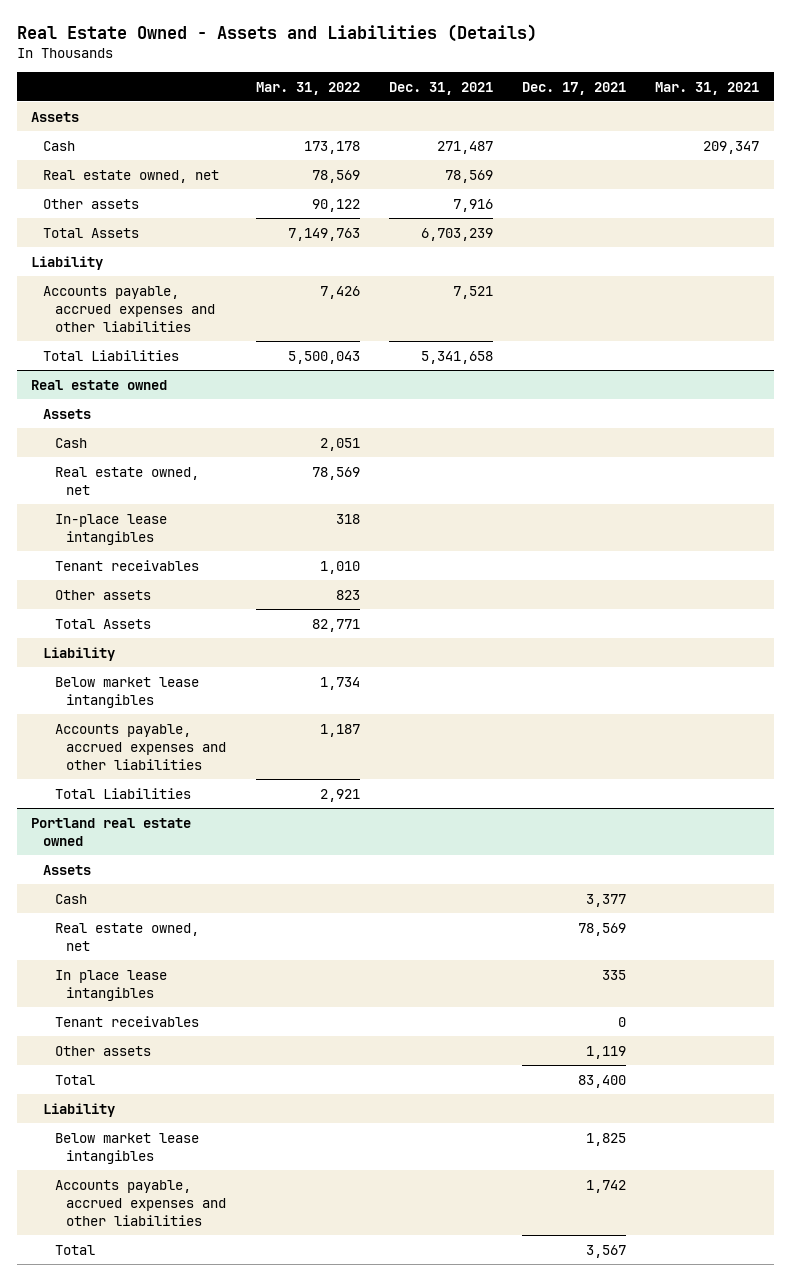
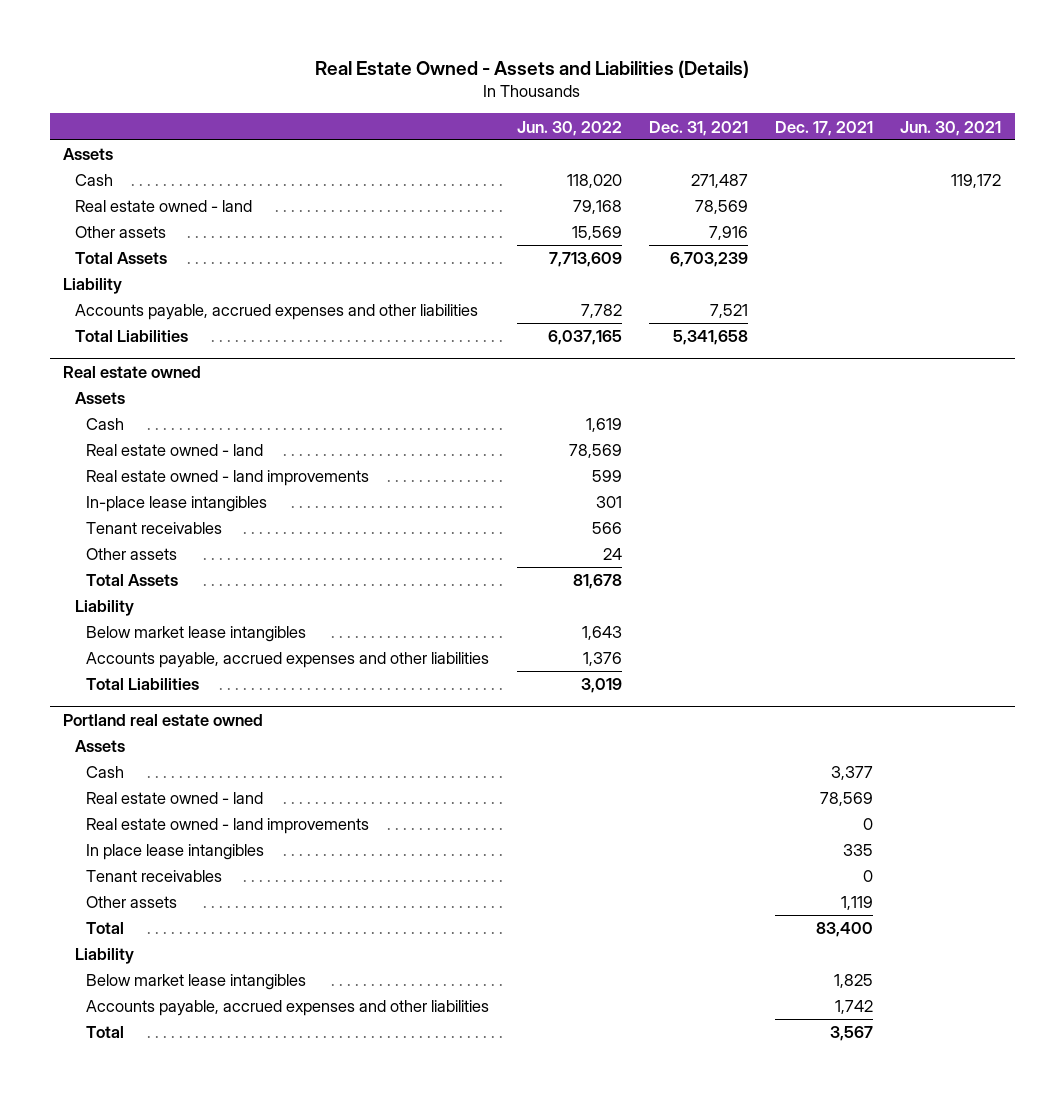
[255,81,360,95] Mar. 31, 2022 -> none
[655,81,760,95] Mar. 31, 2021 -> none
none -> [516,120,622,136] Jun. 30, 2022
none -> [900,120,1002,136] Jun. 30, 2021
[42,169,219,183] Real estate owned, net -> [74,200,252,213] Real estate owned - land
[54,466,199,495] Real estate owned, net -> [86,444,264,457] Real estate owned - land
none -> [86,470,370,487] Real estate owned - land improvements
[54,922,199,951] Real estate owned, net -> [86,792,264,805] Real estate owned - land
none -> [86,818,370,835] Real estate owned - land improvements

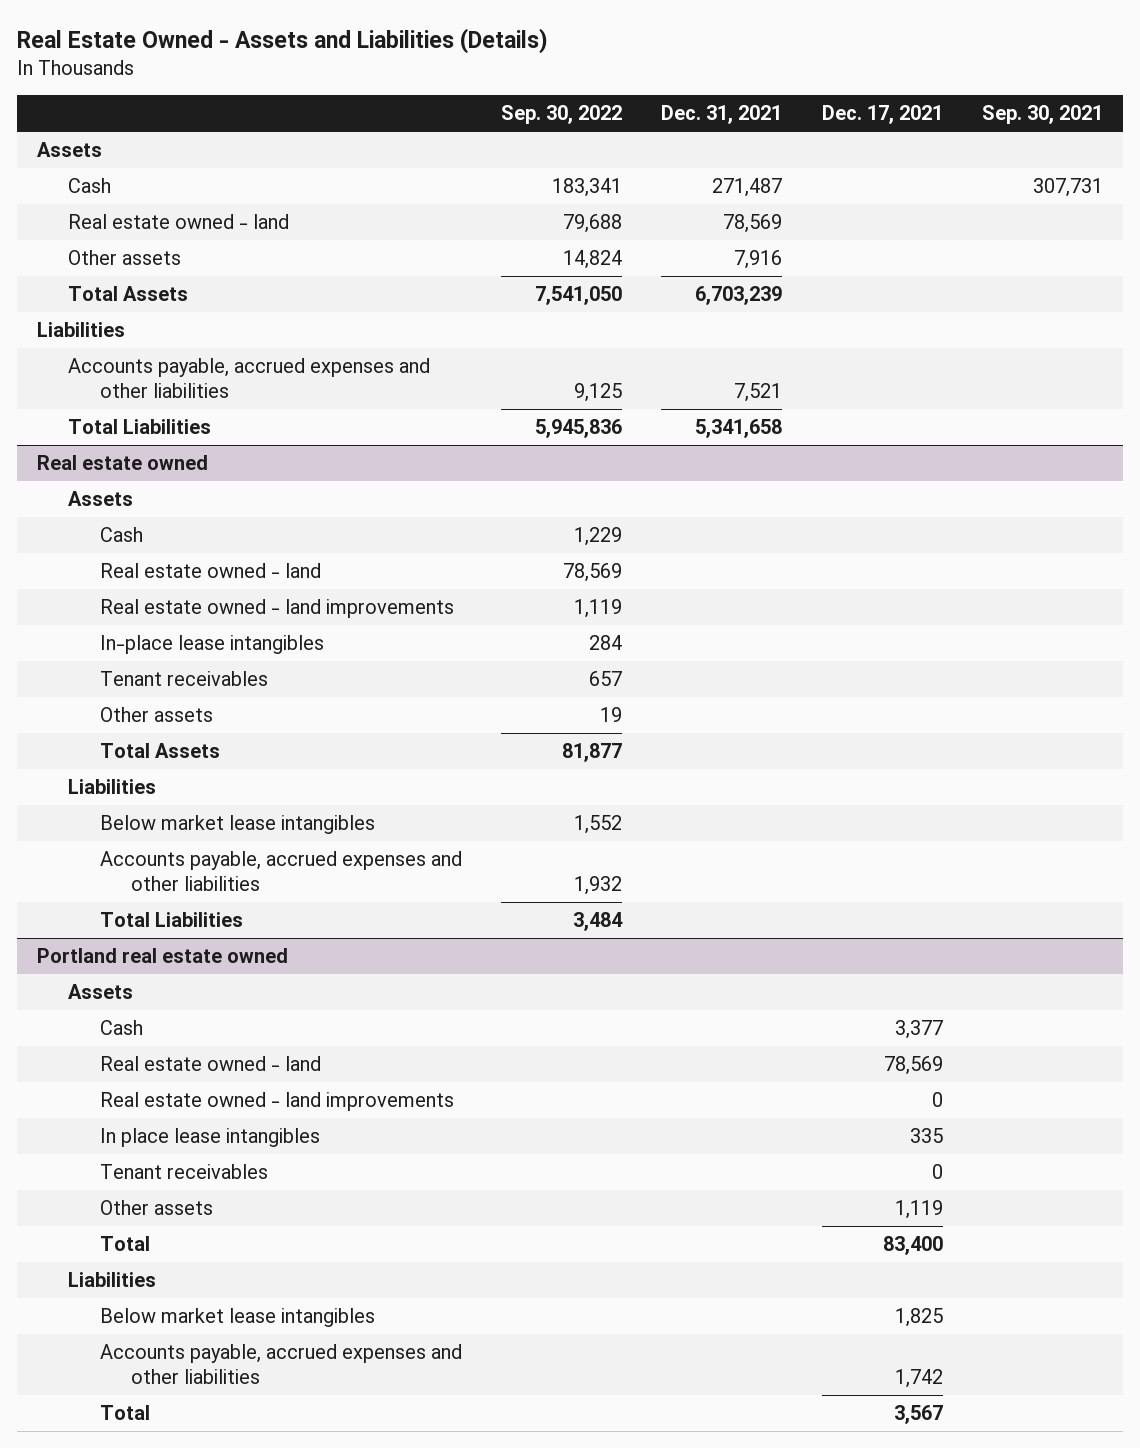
[516,120,622,136] Jun. 30, 2022 -> none
[900,120,1002,136] Jun. 30, 2021 -> none
none -> [501,105,623,125] Sep. 30, 2022
none -> [981,105,1103,125] Sep. 30, 2021
[63,278,123,295] Liability -> [36,322,125,338] Liabilities
[74,600,134,617] Liability -> [68,779,157,795] Liabilities
[74,948,134,965] Liability -> [68,1272,157,1288] Liabilities

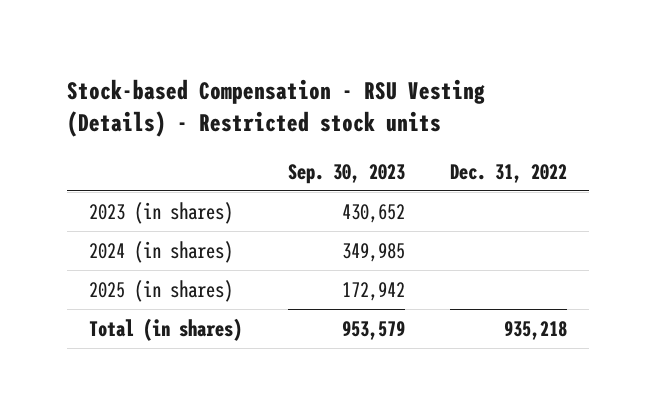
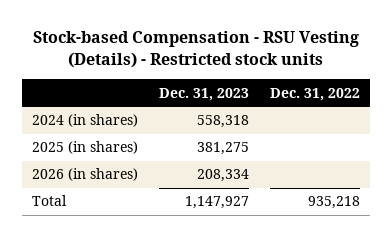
[287,163,405,184] Sep. 30, 2023 -> none
none -> [158,87,249,101] Dec. 31, 2023
[89,201,234,224] 2023 (in shares) -> none
none -> [31,168,138,182] 2026 (in shares)
[89,317,243,341] Total (in shares) -> [31,195,67,207] Total

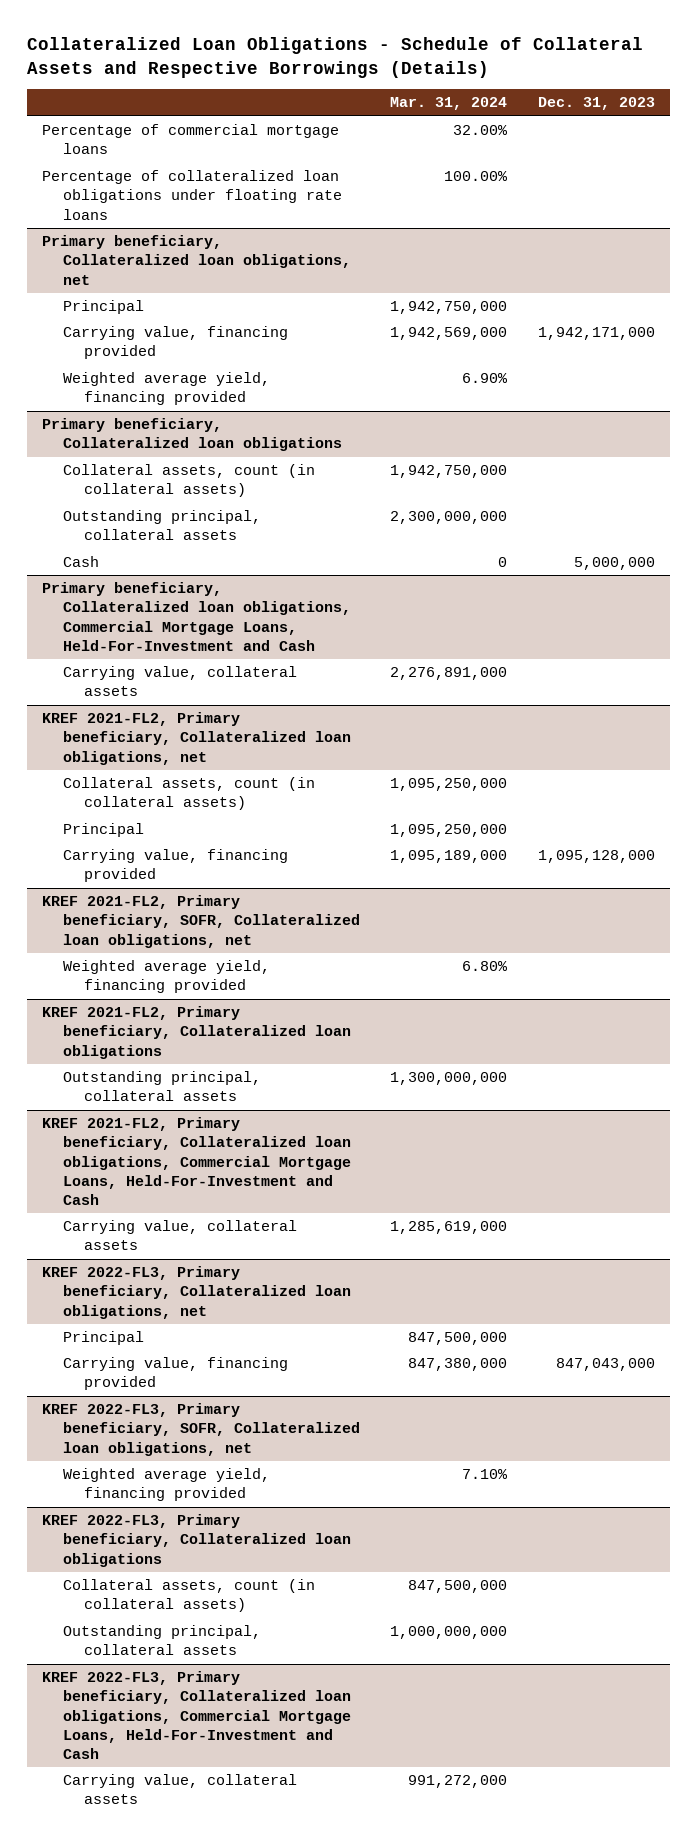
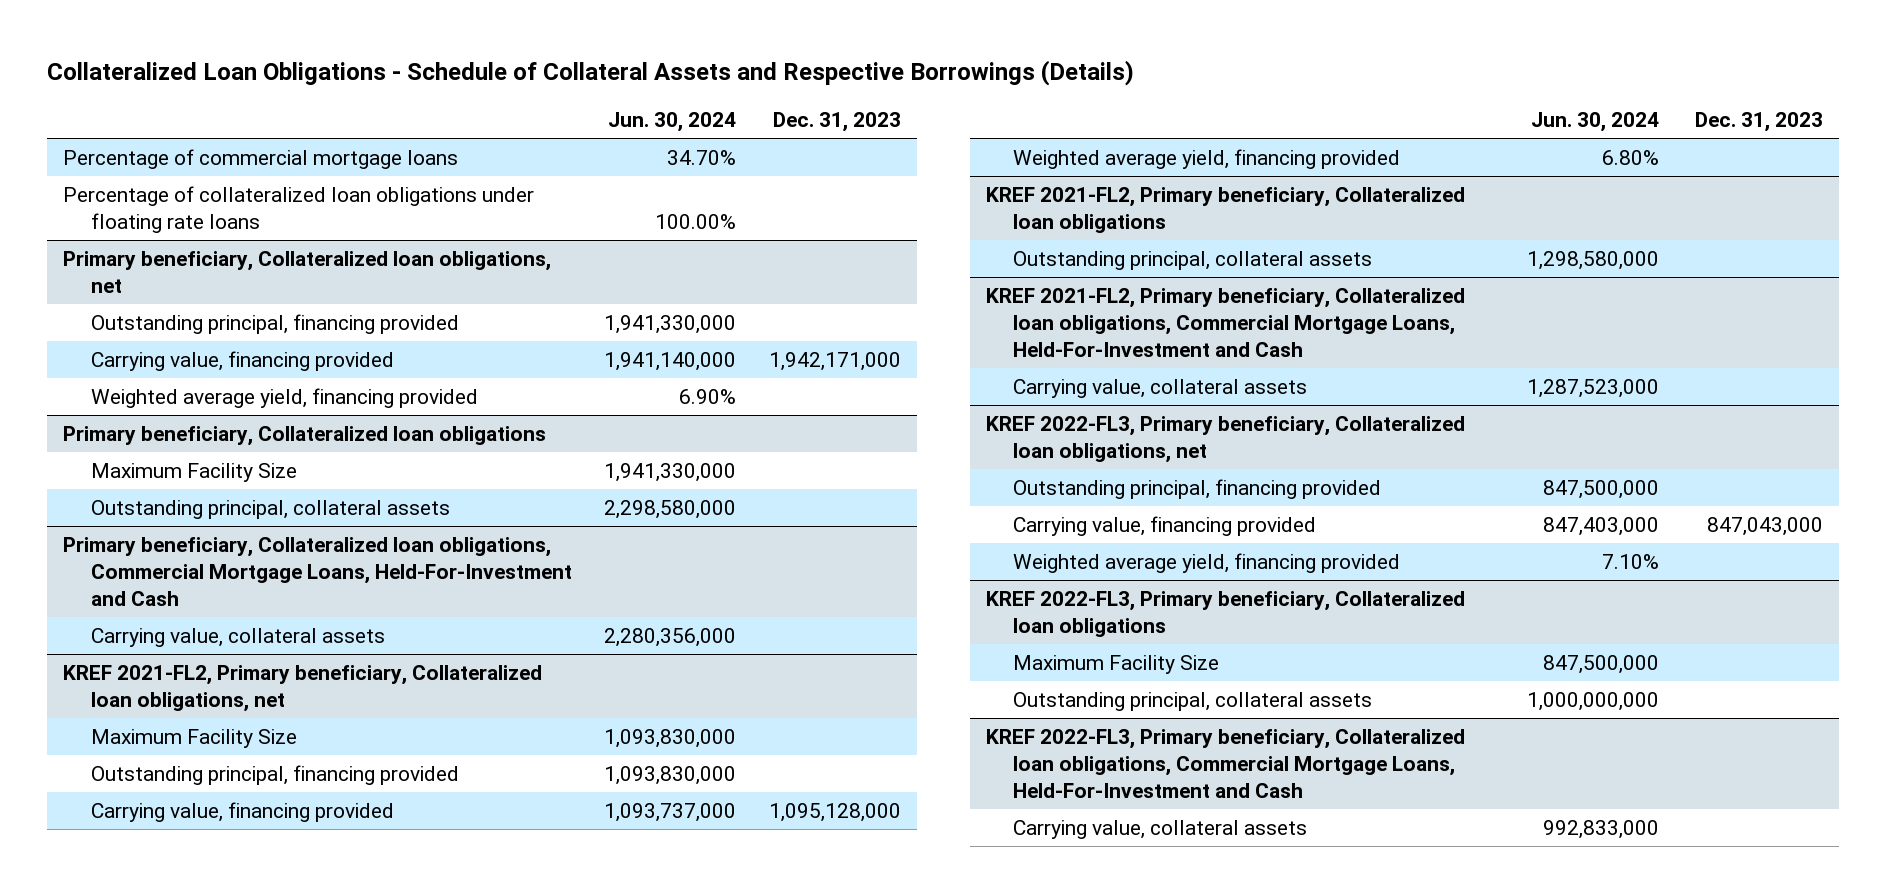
[390,97,508,111] Mar. 31, 2024 -> none
none -> [608,111,737,132] Jun. 30, 2024
[62,300,144,315] Principal -> [90,314,459,335] Outstanding principal, financing provided
[62,464,315,498] Collateral assets, count (in collateral assets) -> none
none -> [90,463,297,483] Maximum Facility Size
[62,556,99,568] Cash -> none
[62,777,315,811] Collateral assets, count (in collateral assets) -> none
none -> [90,729,297,749] Maximum Facility Size
[62,823,144,838] Principal -> [90,765,459,786] Outstanding principal, financing provided
[41,895,360,948] KREF 2021-FL2, Primary beneficiary, SOFR, Collateralized loan obligations, net -> none
[62,960,270,994] Weighted average yield, financing provided -> none
none -> [1013,149,1401,170] Weighted average yield, financing provided
[62,1331,144,1346] Principal -> [1013,479,1382,500] Outstanding principal, financing provided
[41,1403,360,1456] KREF 2022-FL3, Primary beneficiary, SOFR, Collateralized loan obligations, net -> none
[62,1468,270,1502] Weighted average yield, financing provided -> none
none -> [1013,553,1401,574] Weighted average yield, financing provided
[62,1579,315,1613] Collateral assets, count (in collateral assets) -> none
none -> [1013,655,1220,675] Maximum Facility Size

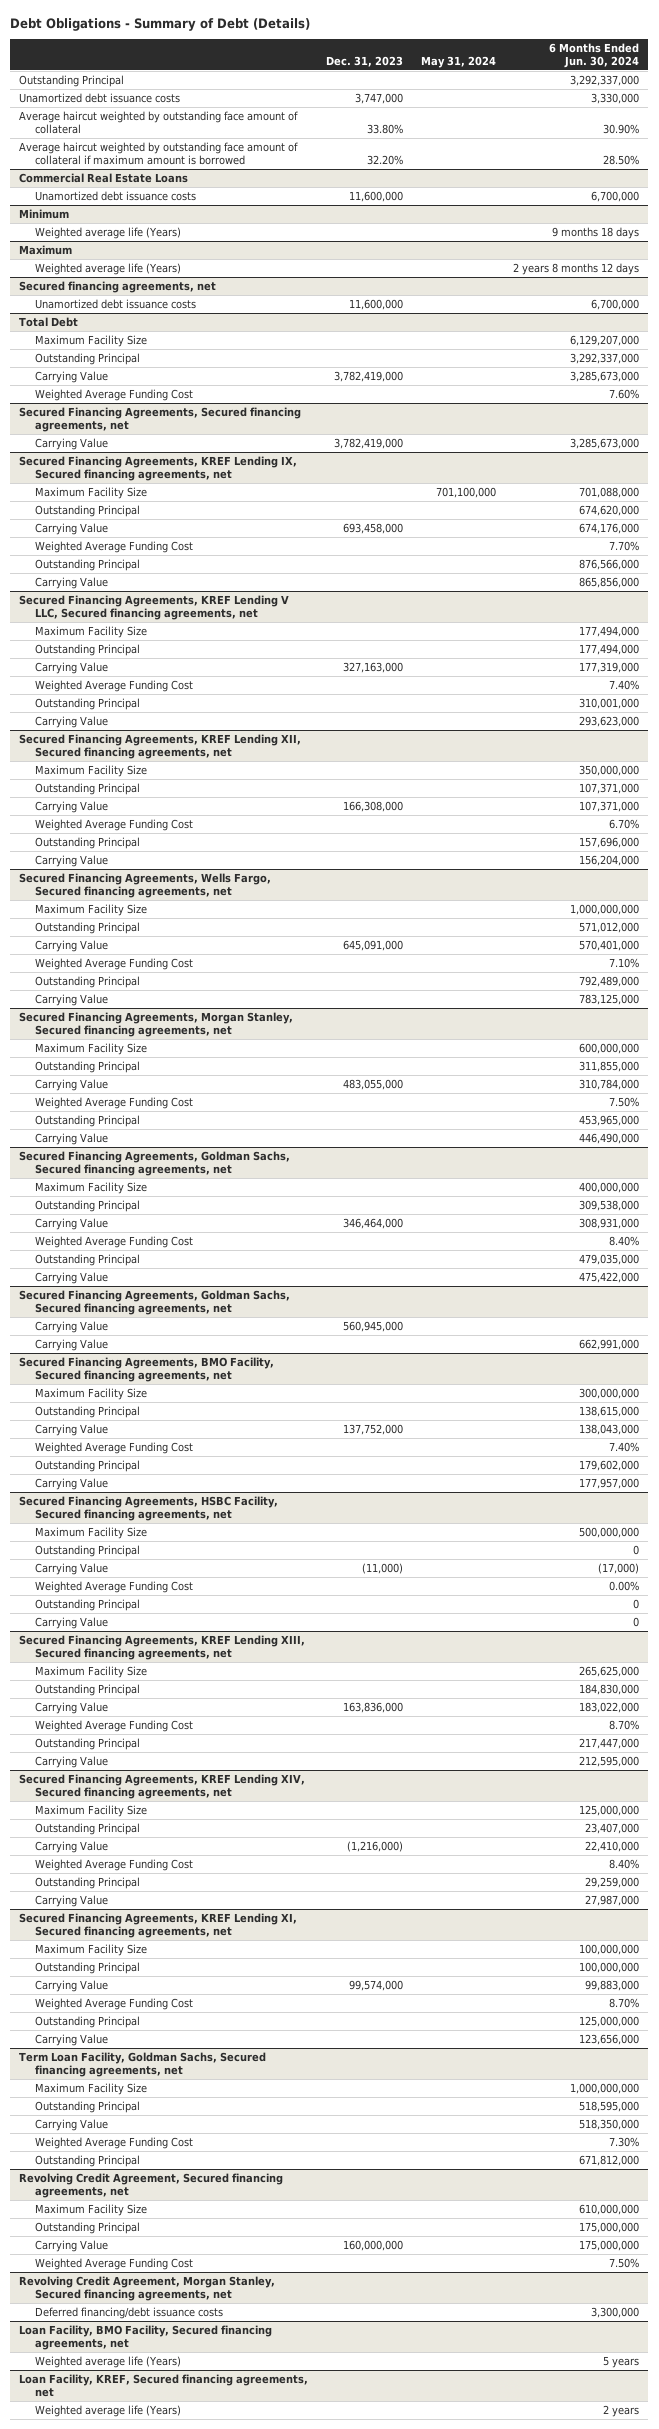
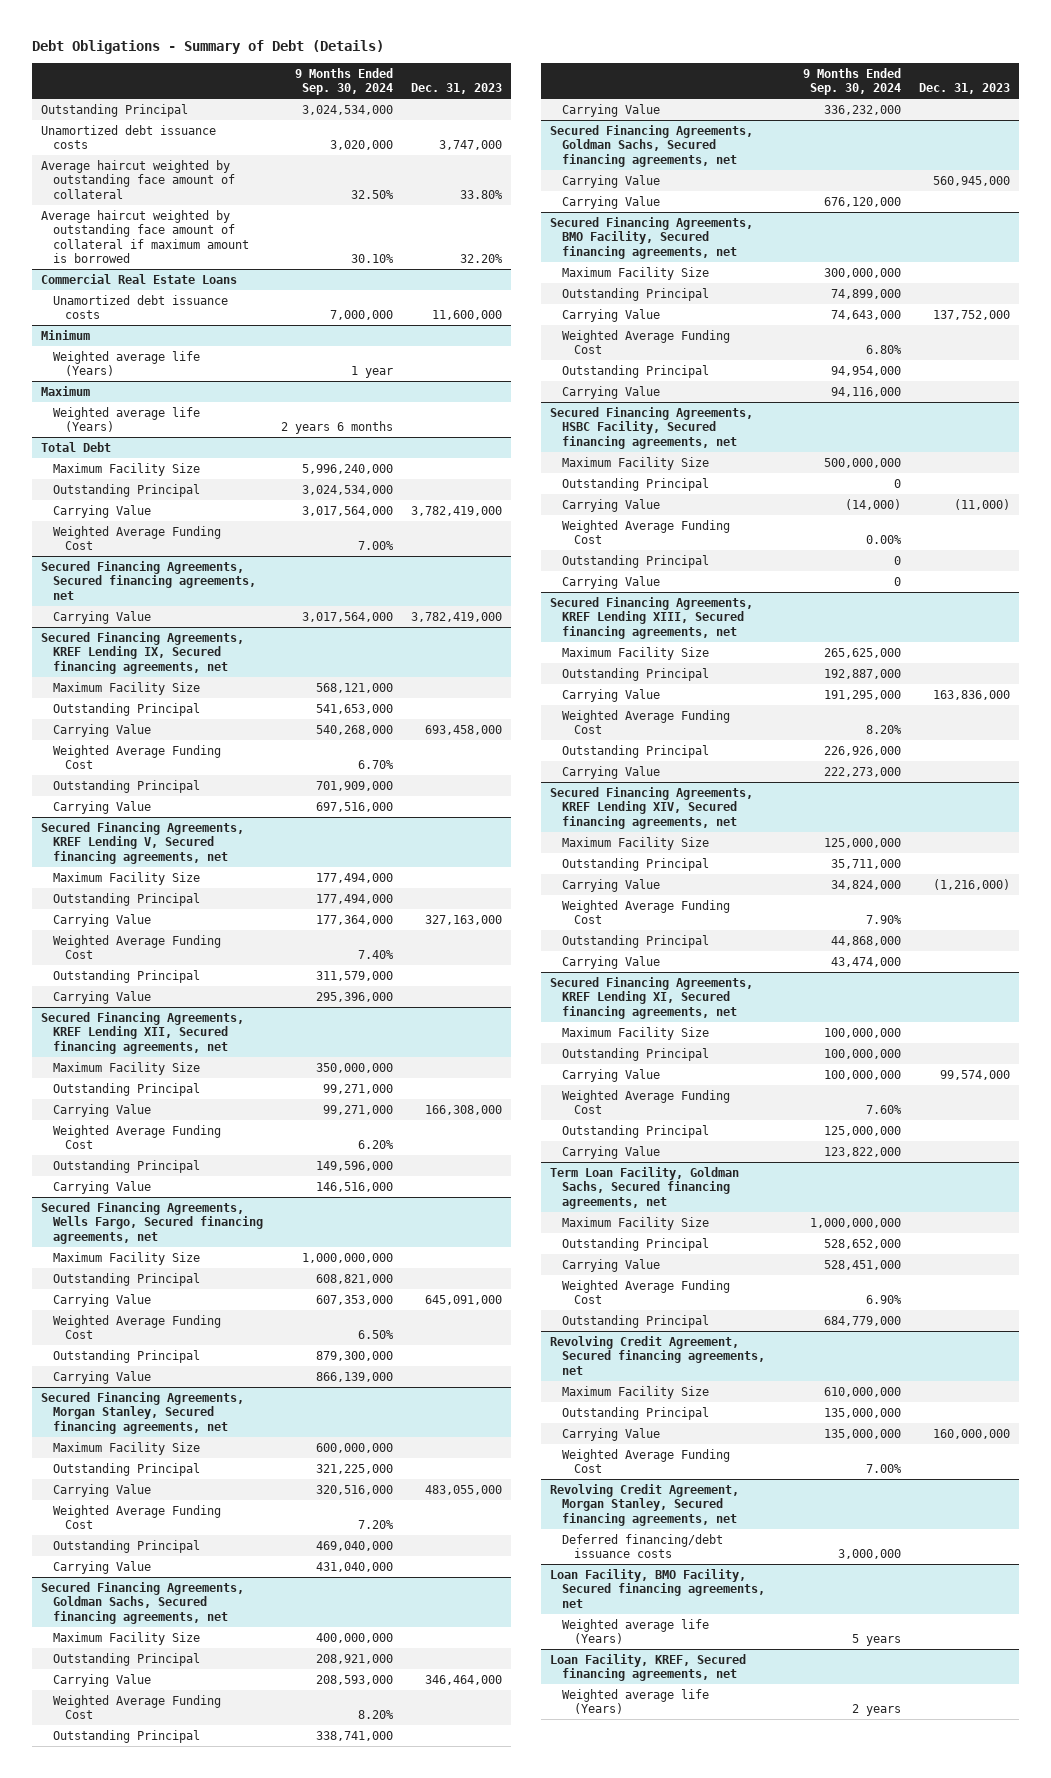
[420,55,496,68] May 31, 2024 -> none
[549,42,640,68] 6 Months Ended Jun. 30, 2024 -> none
none -> [294,67,393,96] 9 Months Ended Sep. 30, 2024
[19,281,217,294] Secured financing agreements, net -> none
[34,299,196,310] Unamortized debt issuance costs -> none
[19,595,290,621] Secured Financing Agreements, KREF Lending V LLC, Secured financing agreements, net -> [41,821,245,864] Secured Financing Agreements, KREF Lending V, Secured financing agreements, net

